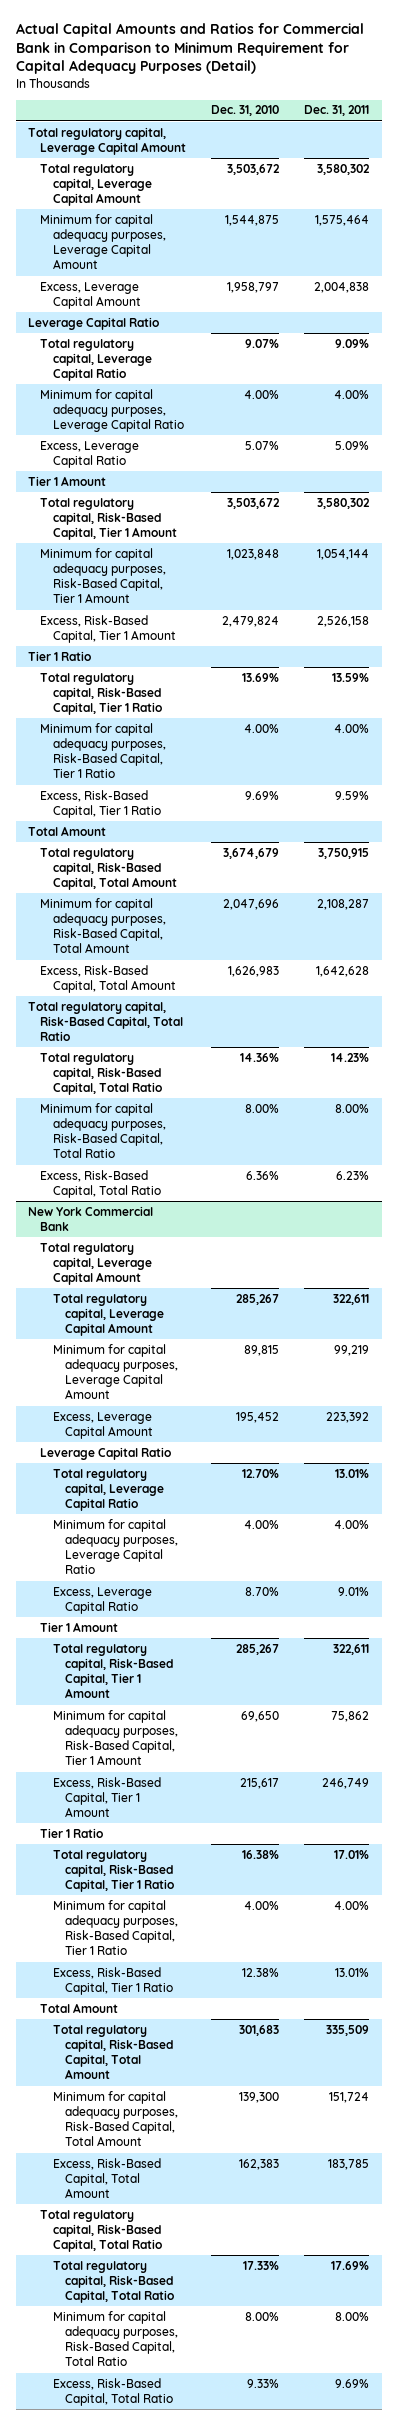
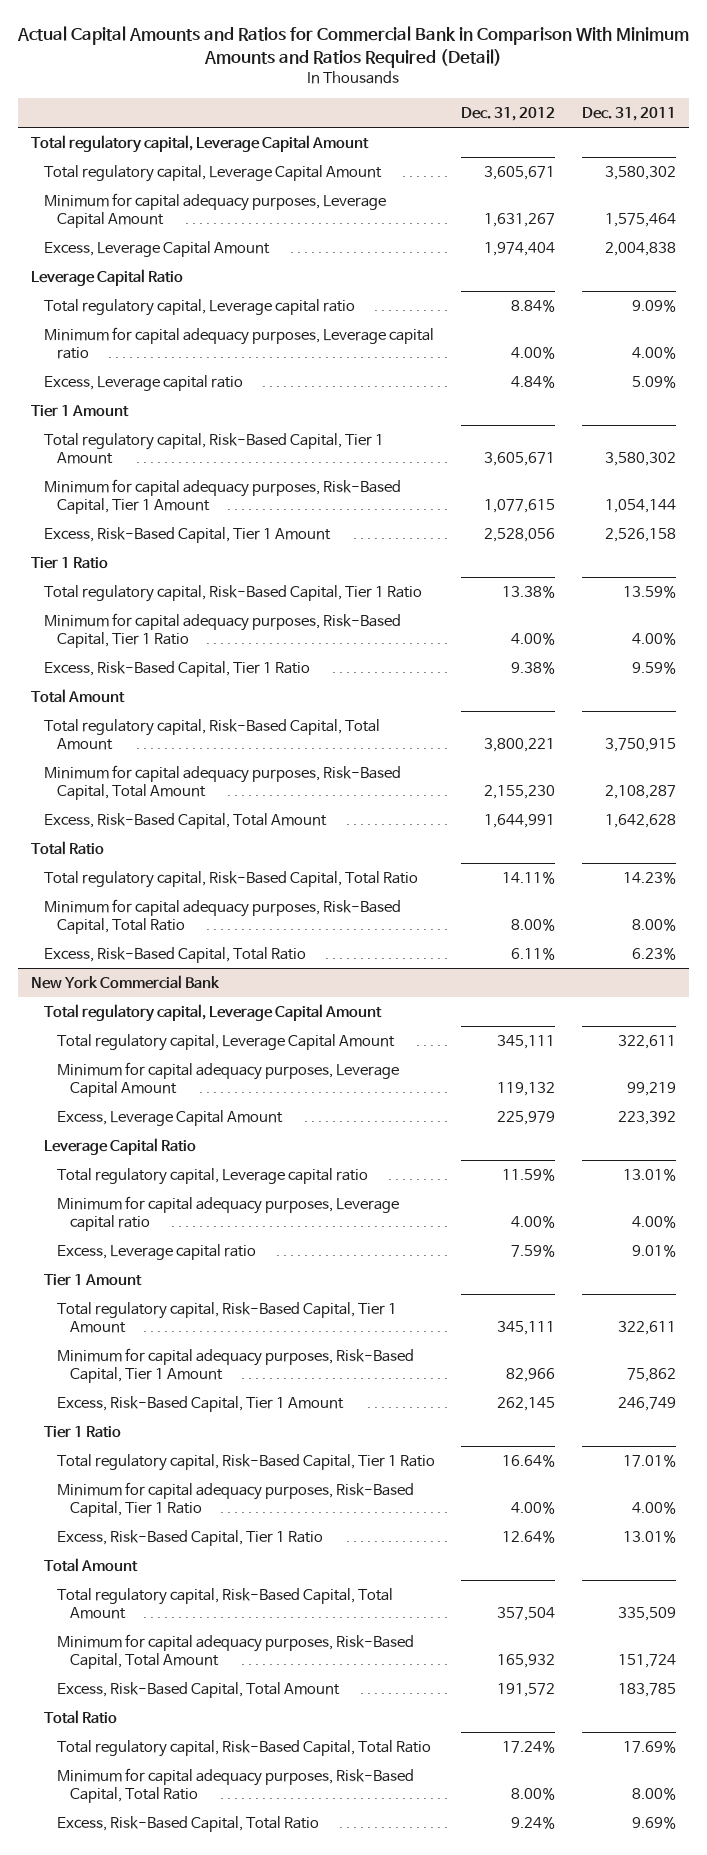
[15,23,364,75] Actual Capital Amounts and Ratios for Commercial Bank in Comparison to Minimum Requirement for Capital Adequacy Purposes (Detail) -> [17,26,690,69] Actual Capital Amounts and Ratios for Commercial Bank in Comparison With Minimum Amounts and Ratios Required (Detail)
[211,105,280,117] Dec. 31, 2010 -> none
none -> [461,106,556,121] Dec. 31, 2012
[40,338,152,382] Total regulatory capital, Leverage Capital Ratio -> [43,298,355,316] Total regulatory capital, Leverage capital ratio
[40,388,184,433] Minimum for capital adequacy purposes, Leverage Capital Ratio -> [43,326,434,359] Minimum for capital adequacy purposes, Leverage capital ratio
[40,440,140,468] Excess, Leverage Capital Ratio -> [43,374,243,391] Excess, Leverage capital ratio
[28,1000,184,1042] Total regulatory capital, Risk-Based Capital, Total Ratio -> none
none -> [30,840,104,855] Total Ratio
[52,1468,164,1512] Total regulatory capital, Leverage Capital Ratio -> [57,1167,369,1185] Total regulatory capital, Leverage capital ratio
[52,1518,178,1575] Minimum for capital adequacy purposes, Leverage Capital Ratio -> [57,1195,400,1231] Minimum for capital adequacy purposes, Leverage capital ratio
[52,1586,152,1614] Excess, Leverage Capital Ratio -> [57,1243,257,1260] Excess, Leverage capital ratio
[40,2209,162,2253] Total regulatory capital, Risk-Based Capital, Total Ratio -> none
none -> [43,1709,117,1724] Total Ratio

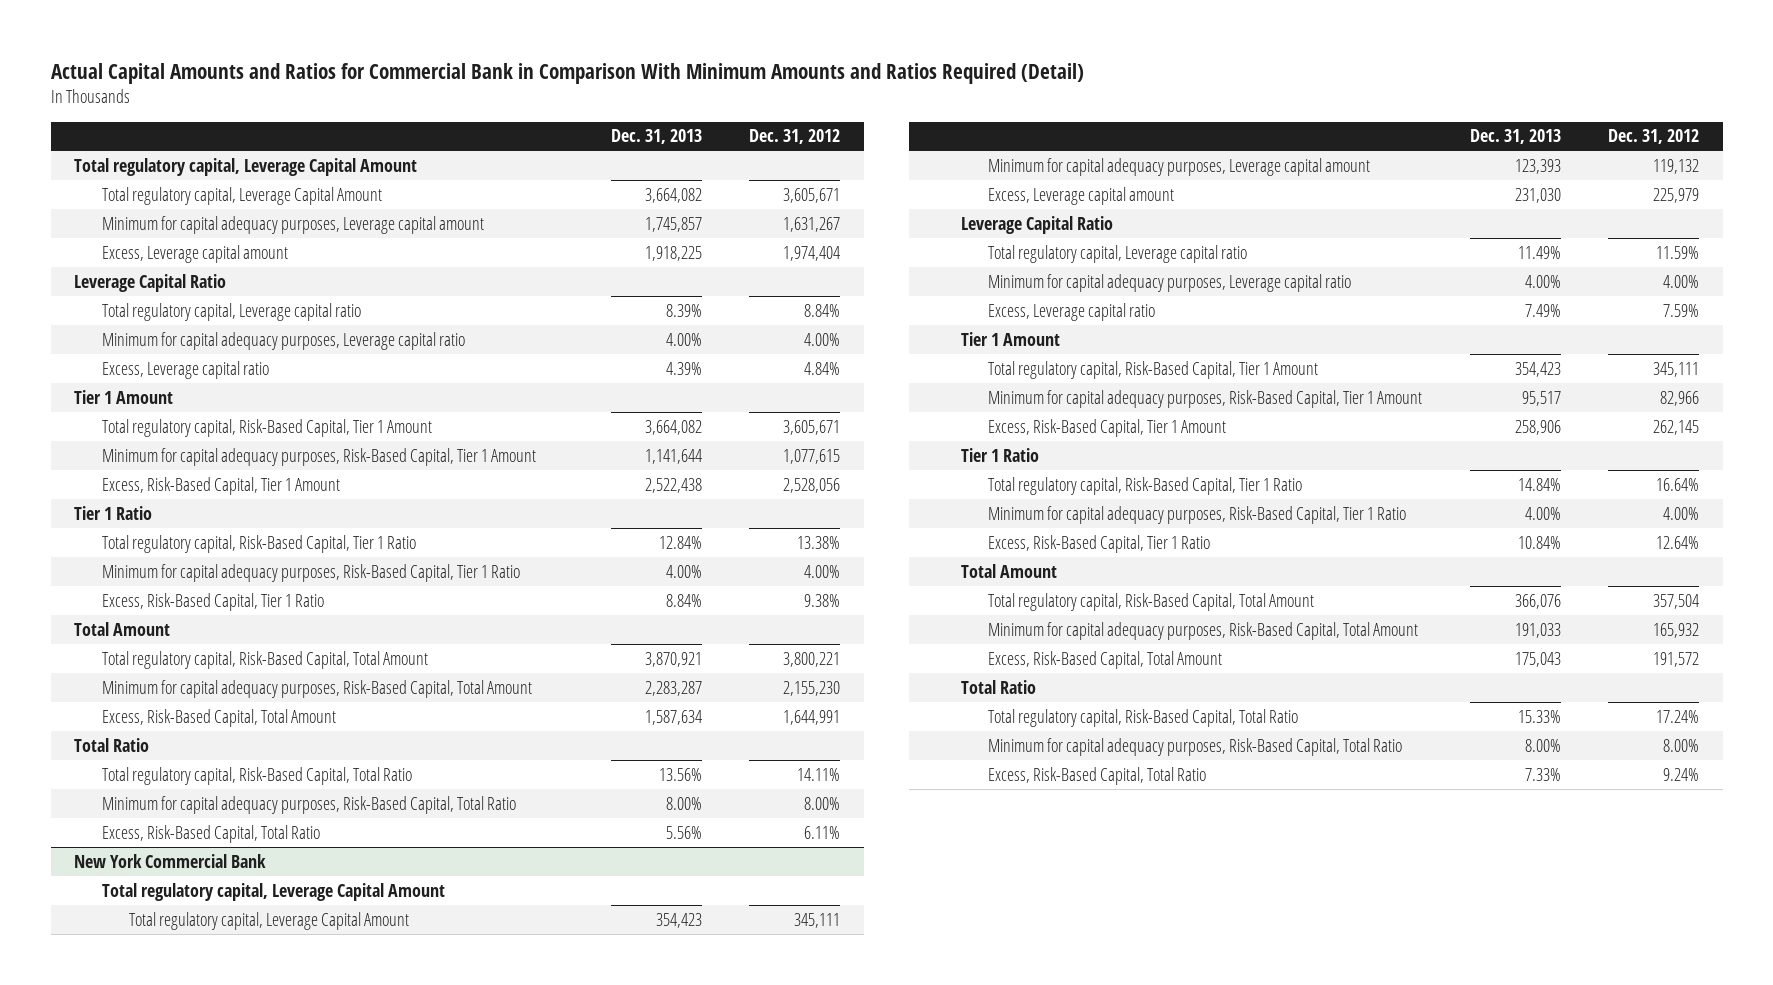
[581,106,676,121] Dec. 31, 2011 -> none
none -> [610,129,702,145] Dec. 31, 2013
[43,192,386,228] Minimum for capital adequacy purposes, Leverage Capital Amount -> [101,215,484,234] Minimum for capital adequacy purposes, Leverage capital amount
[43,240,270,257] Excess, Leverage Capital Amount -> [101,244,288,263] Excess, Leverage capital amount
[57,1061,400,1097] Minimum for capital adequacy purposes, Leverage Capital Amount -> [988,157,1371,176] Minimum for capital adequacy purposes, Leverage capital amount
[57,1109,284,1126] Excess, Leverage Capital Amount -> [988,186,1175,205] Excess, Leverage capital amount

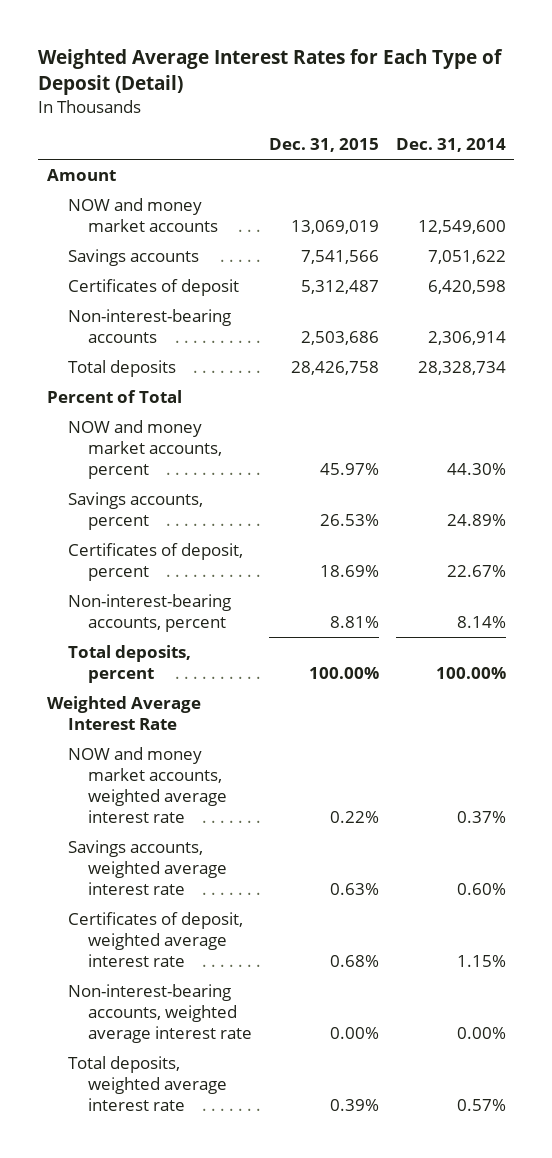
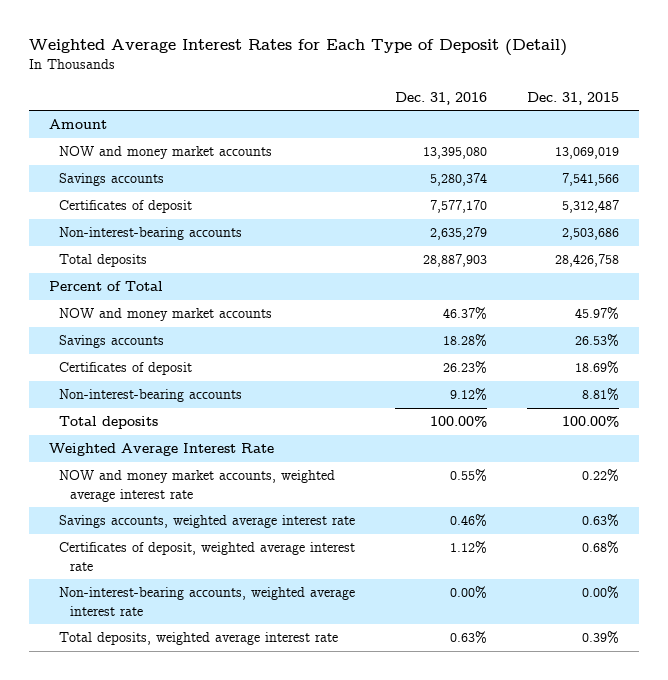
[395,138,506,153] Dec. 31, 2014 -> none
none -> [395,91,488,105] Dec. 31, 2016
[67,420,223,479] NOW and money market accounts, percent -> [59,308,273,322] NOW and money market accounts
[67,492,203,531] Savings accounts, percent -> [59,335,165,349] Savings accounts
[67,543,243,582] Certificates of deposit, percent -> [59,362,193,376] Certificates of deposit
[67,594,231,633] Non-interest-bearing accounts, percent -> [59,389,243,403] Non-interest-bearing accounts
[67,645,191,684] Total deposits, percent -> [59,416,159,430] Total deposits

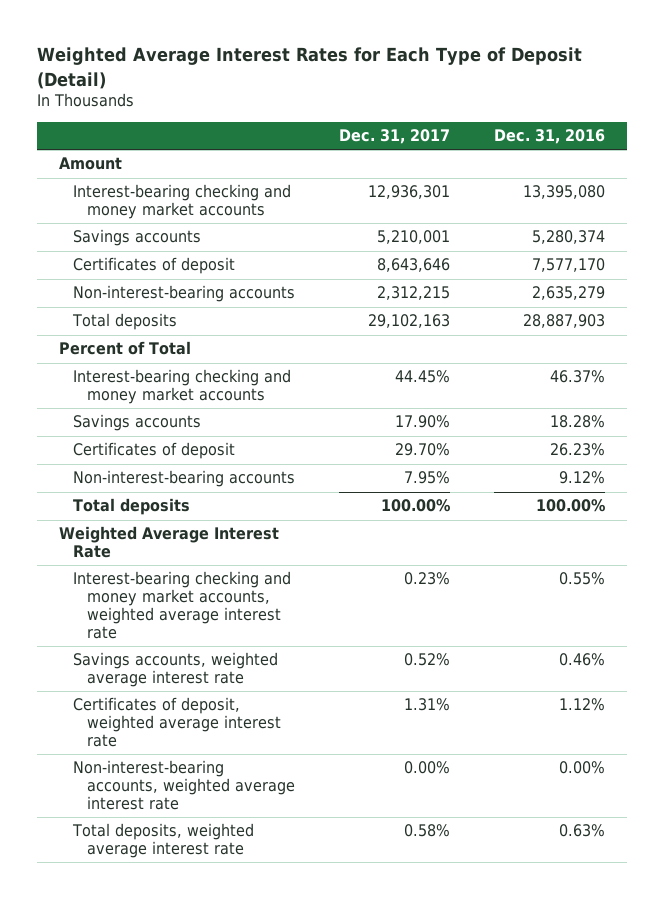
[527,91,620,105] Dec. 31, 2015 -> none
none -> [339,129,451,145] Dec. 31, 2017
[59,146,273,160] NOW and money market accounts -> [73,184,292,220] Interest-bearing checking and money market accounts
[59,308,273,322] NOW and money market accounts -> [73,369,292,405] Interest-bearing checking and money market accounts
[59,470,336,502] NOW and money market accounts, weighted average interest rate -> [73,571,292,640] Interest-bearing checking and money market accounts, weighted average interest rate

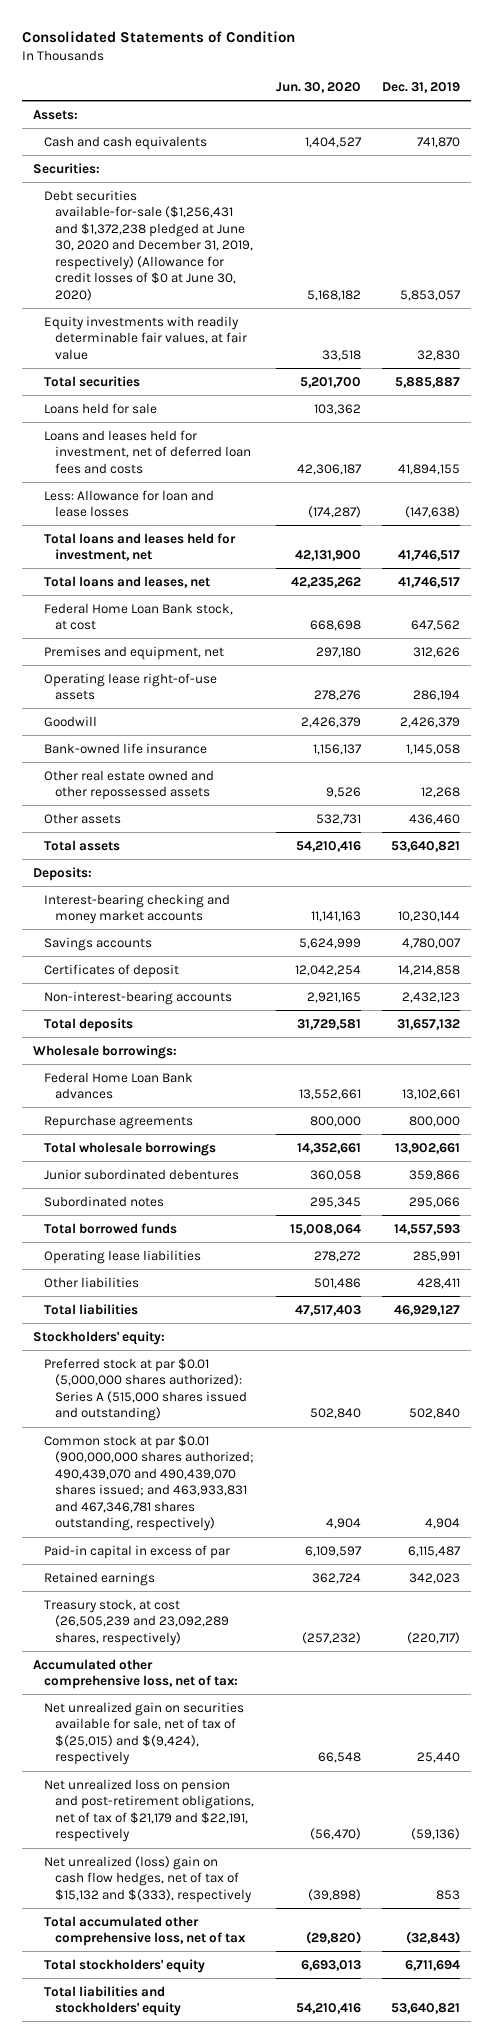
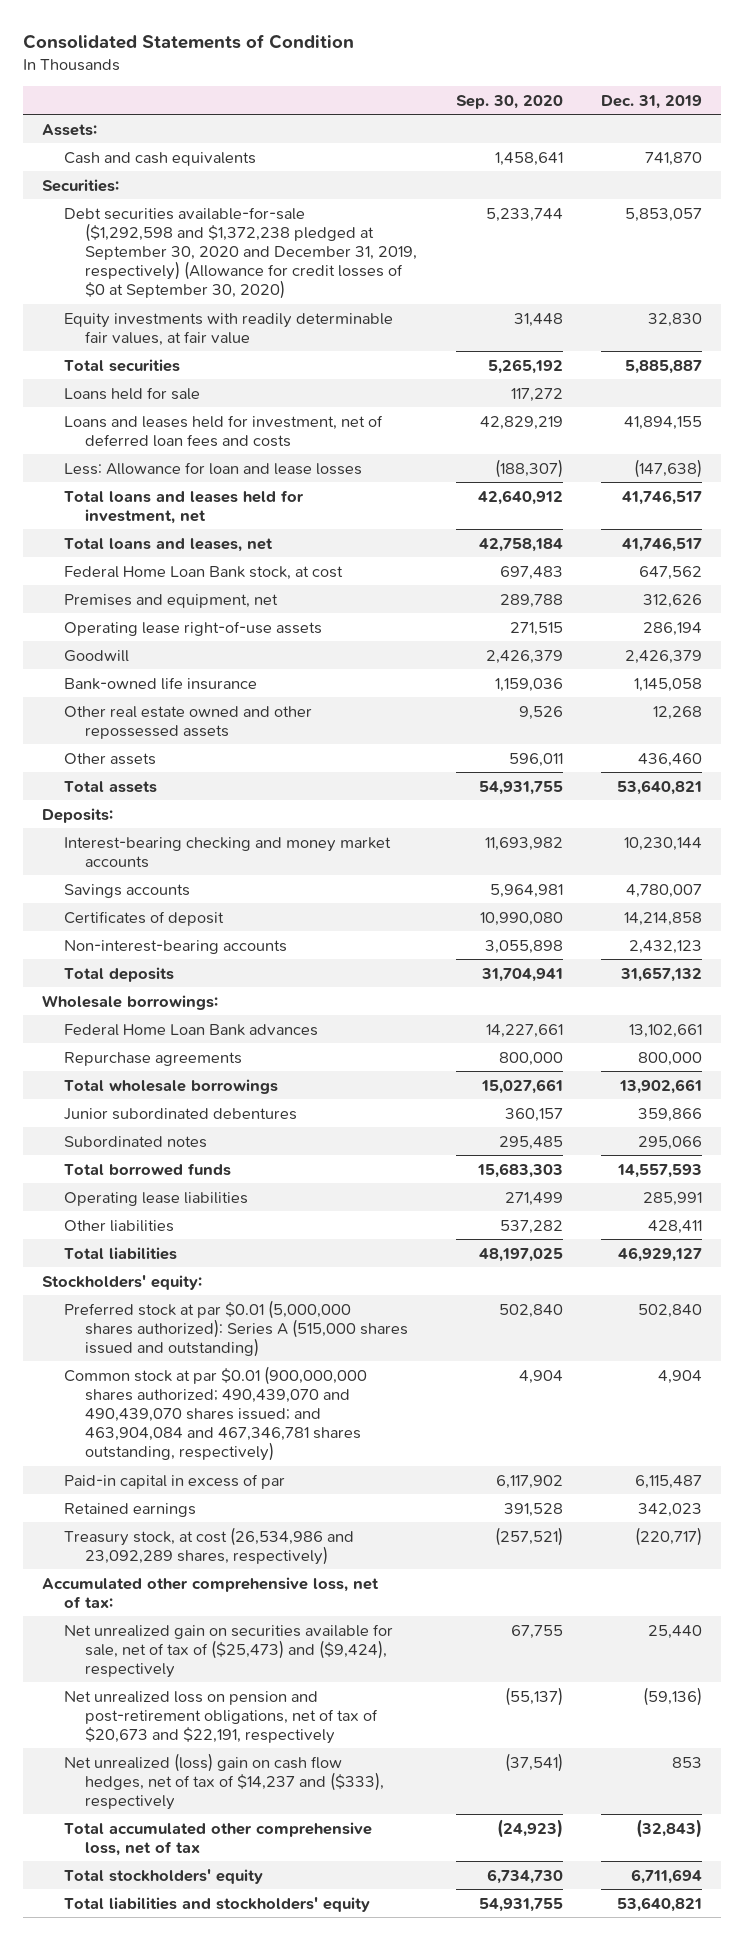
[275,82,361,94] Jun. 30, 2020 -> none
none -> [455,94,563,109] Sep. 30, 2020
[43,189,253,302] Debt securities available-for-sale ($1,256,431 and $1,372,238 pledged at June 30, 2020 and December 31, 2019, respectively) (Allowance for credit losses of $0 at June 30, 2020) -> [63,206,418,300] Debt securities available-for-sale ($1,292,598 and $1,372,238 pledged at September 30, 2020 and December 31, 2019, respectively) (Allowance for credit losses of $0 at September 30, 2020)
[43,1434,254,1532] Common stock at par $0.01 (900,000,000 shares authorized; 490,439,070 and 490,439,070 shares issued; and 463,933,831 and 467,346,781 shares outstanding, respectively) -> [63,1365,367,1462] Common stock at par $0.01 (900,000,000 shares authorized; 490,439,070 and 490,439,070 shares issued; and 463,904,084 and 467,346,781 shares outstanding, respectively)
[43,1598,229,1646] Treasury stock, at cost (26,505,239 and 23,092,289 shares, respectively) -> [63,1526,354,1565] Treasury stock, at cost (26,534,986 and 23,092,289 shares, respectively)
[43,1701,244,1766] Net unrealized gain on securities available for sale, net of tax of $(25,015) and $(9,424), respectively -> [63,1623,393,1678] Net unrealized gain on securities available for sale, net of tax of ($25,473) and ($9,424), respectively
[43,1778,254,1843] Net unrealized loss on pension and post-retirement obligations, net of tax of $21,179 and $22,191, respectively -> [63,1690,379,1744] Net unrealized loss on pension and post-retirement obligations, net of tax of $20,673 and $22,191, respectively
[43,1855,252,1903] Net unrealized (loss) gain on cash flow hedges, net of tax of $15,132 and $(333), respectively -> [63,1752,385,1810] Net unrealized (loss) gain on cash flow hedges, net of tax of $14,237 and ($333), respectively

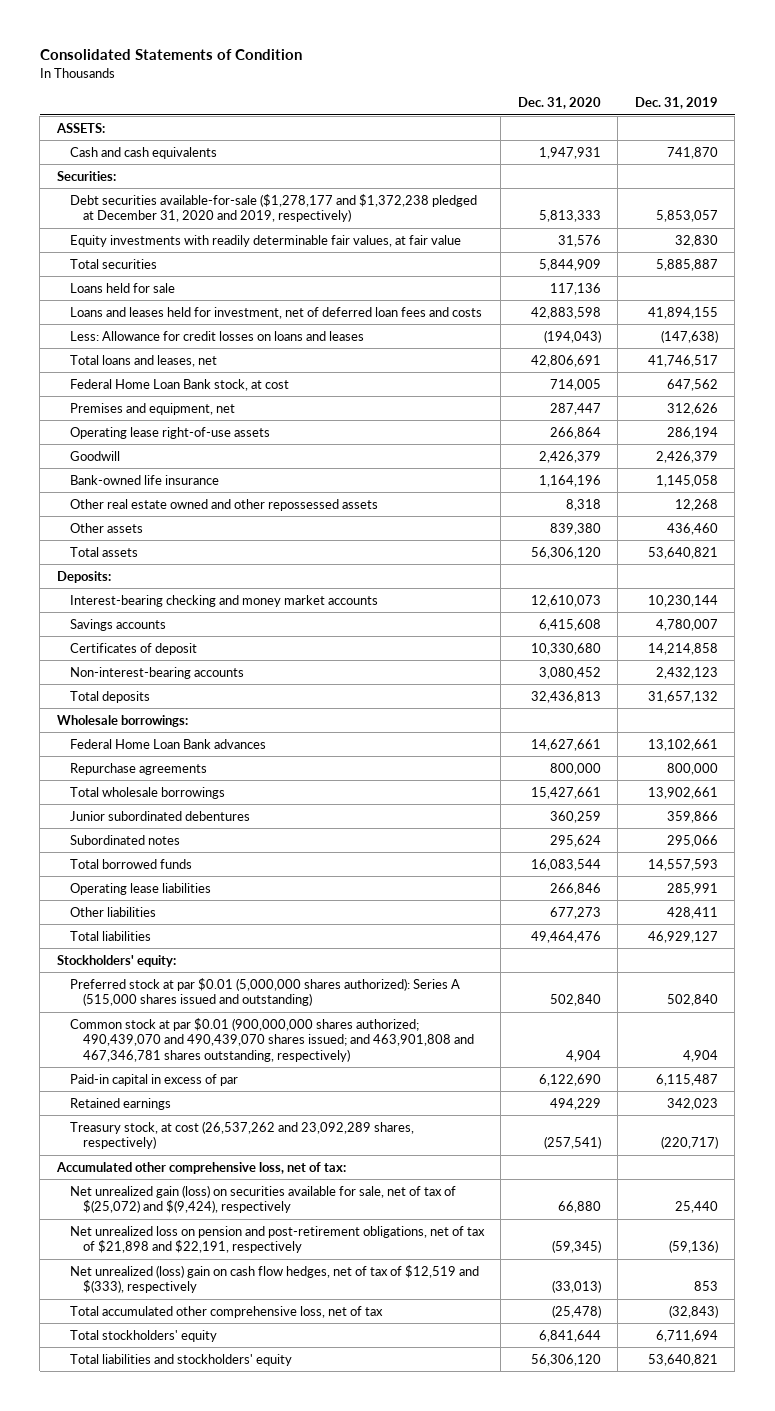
[455,94,563,109] Sep. 30, 2020 -> none
none -> [517,97,601,110] Dec. 31, 2020
[41,123,97,136] Assets: -> [55,122,105,133] ASSETS:
[63,206,418,300] Debt securities available-for-sale ($1,292,598 and $1,372,238 pledged at September 30, 2020 and December 31, 2019, respectively) (Allowance for credit losses of $0 at September 30, 2020) -> [69,193,477,223] Debt securities available-for-sale ($1,278,177 and $1,372,238 pledged at December 31, 2020 and 2019, respectively)
[63,489,304,524] Total loans and leases held for investment, net -> none
[63,461,362,475] Less: Allowance for loan and lease losses -> [69,330,364,341] Less: Allowance for credit losses on loans and leases
[63,1365,367,1462] Common stock at par $0.01 (900,000,000 shares authorized; 490,439,070 and 490,439,070 shares issued; and 463,904,084 and 467,346,781 shares outstanding, respectively) -> [69,1017,475,1063] Common stock at par $0.01 (900,000,000 shares authorized; 490,439,070 and 490,439,070 shares issued; and 463,901,808 and 467,346,781 shares outstanding, respectively)
[63,1526,354,1565] Treasury stock, at cost (26,534,986 and 23,092,289 shares, respectively) -> [69,1120,414,1150] Treasury stock, at cost (26,537,262 and 23,092,289 shares, respectively)
[63,1623,393,1678] Net unrealized gain on securities available for sale, net of tax of ($25,473) and ($9,424), respectively -> [69,1184,456,1214] Net unrealized gain (loss) on securities available for sale, net of tax of $(25,072) and $(9,424), respectively
[63,1690,379,1744] Net unrealized loss on pension and post-retirement obligations, net of tax of $20,673 and $22,191, respectively -> [69,1225,485,1254] Net unrealized loss on pension and post-retirement obligations, net of tax of $21,898 and $22,191, respectively
[63,1752,385,1810] Net unrealized (loss) gain on cash flow hedges, net of tax of $14,237 and ($333), respectively -> [69,1264,479,1294] Net unrealized (loss) gain on cash flow hedges, net of tax of $12,519 and $(333), respectively

